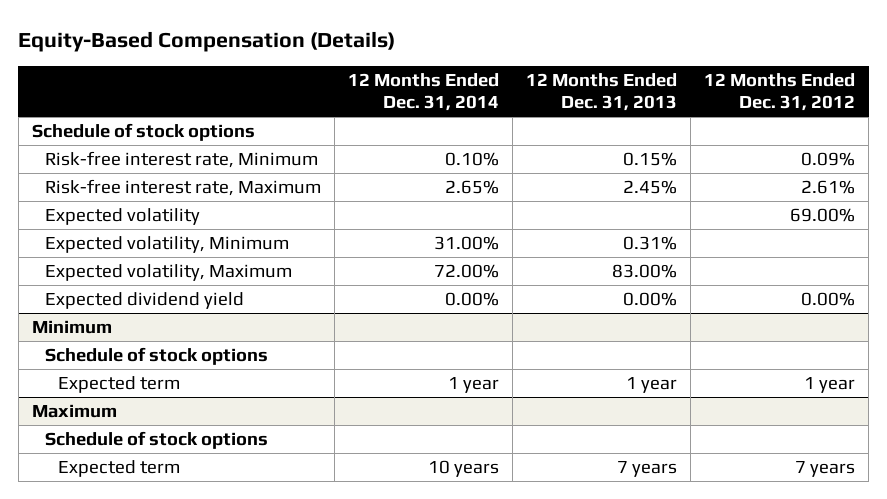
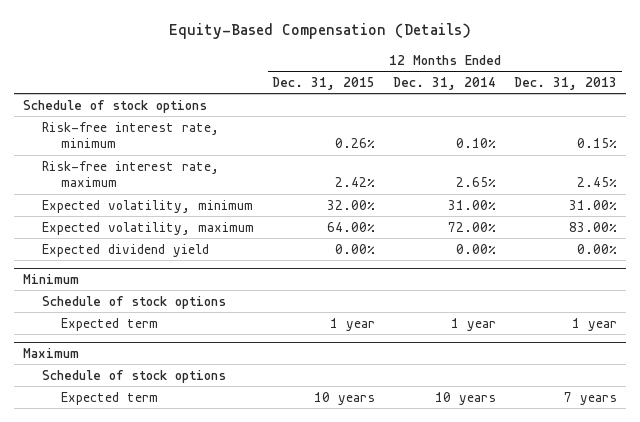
[704,73,856,112] 12 Months Ended Dec. 31, 2012 -> none
none -> [272,76,376,90] Dec. 31, 2015
[45,208,201,226] Expected volatility -> none
[45,151,319,169] Risk-free interest rate, Minimum -> [42,121,220,149] Risk-free interest rate, minimum
[45,179,322,197] Risk-free interest rate, Maximum -> [42,160,220,188] Risk-free interest rate, maximum
[45,236,290,254] Expected volatility, Minimum -> [42,199,254,213] Expected volatility, minimum
[623,236,678,251] 0.31% -> [569,199,618,210] 31.00%
[45,264,293,282] Expected volatility, Maximum -> [42,221,255,235] Expected volatility, maximum

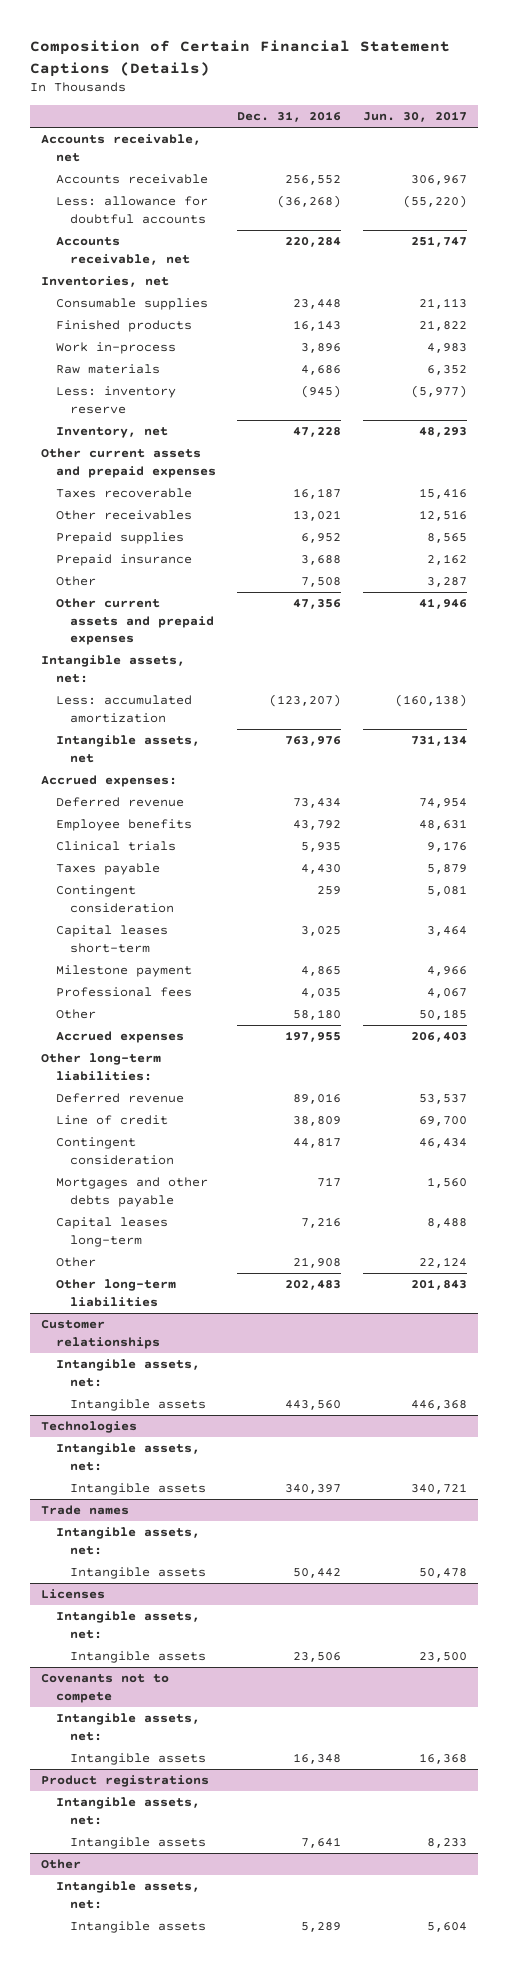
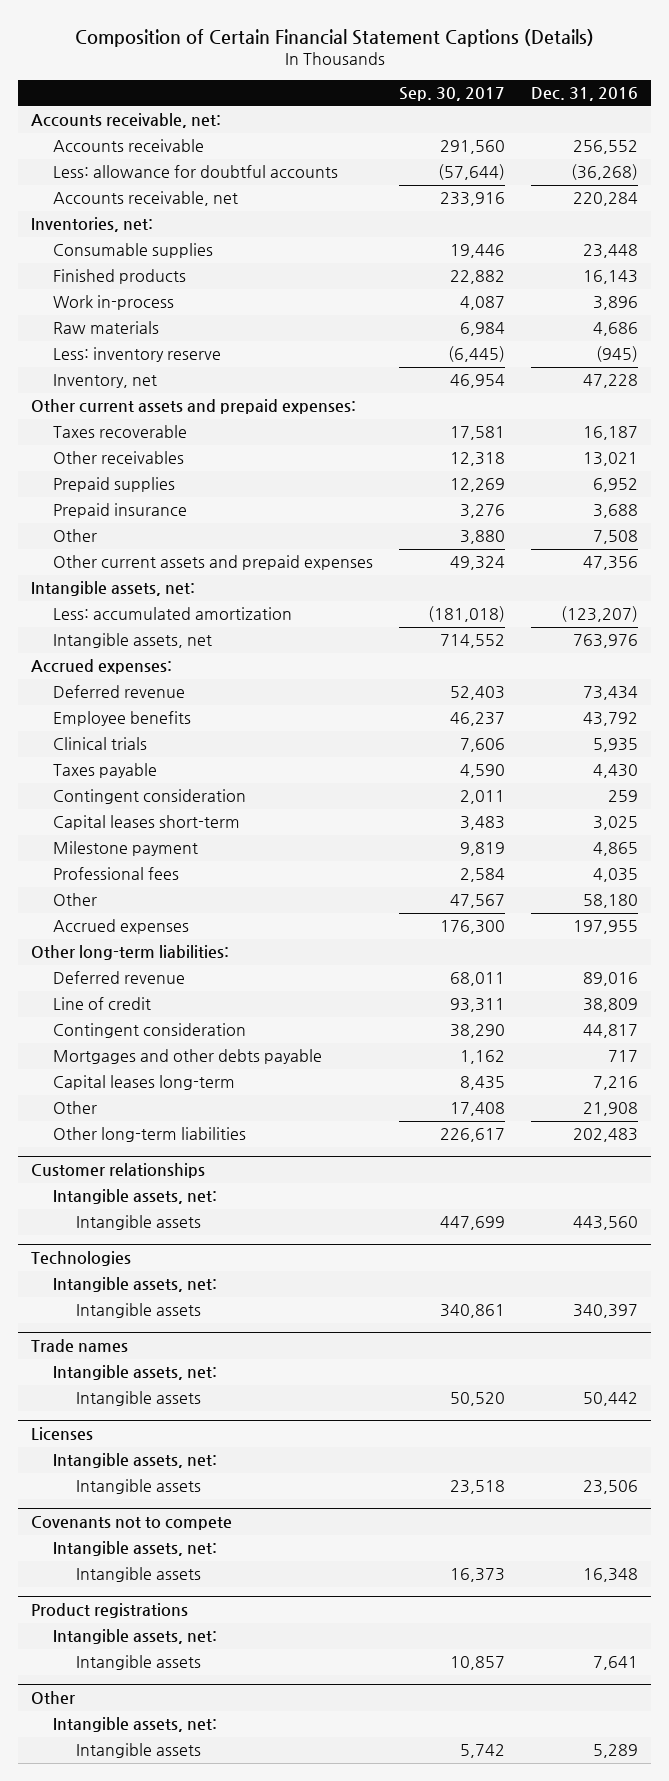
[363,111,468,123] Jun. 30, 2017 -> none
none -> [399,87,506,102] Sep. 30, 2017
[40,134,201,162] Accounts receivable, net -> [31,113,222,129] Accounts receivable, net:
[40,276,169,288] Inventories, net -> [31,217,154,233] Inventories, net:
[40,448,216,478] Other current assets and prepaid expenses -> [31,399,357,415] Other current assets and prepaid expenses:

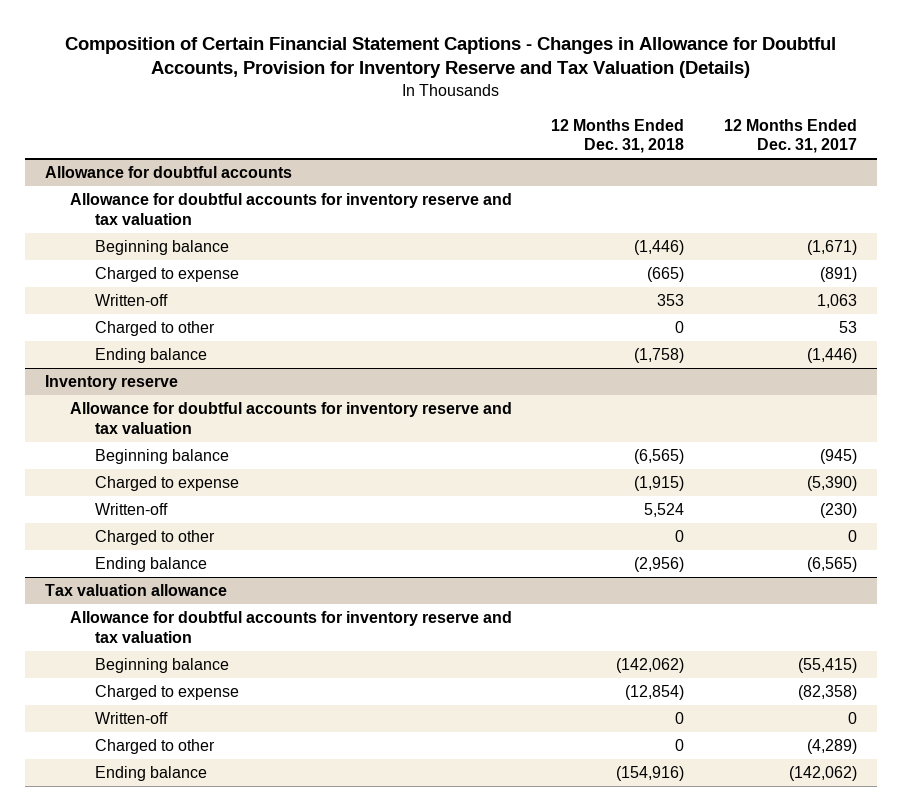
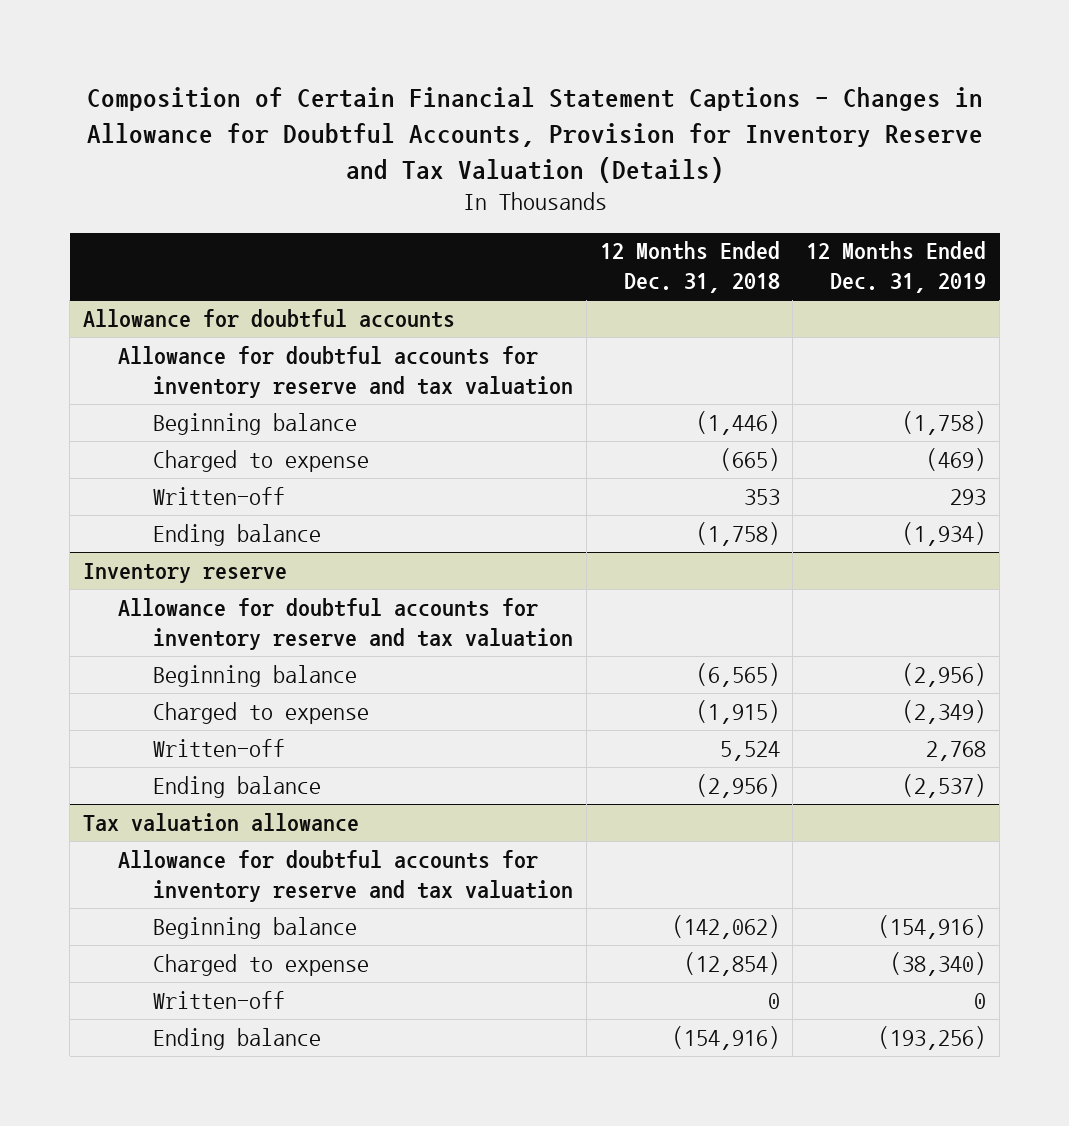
[723,118,857,154] 12 Months Ended Dec. 31, 2017 -> none
none -> [806,241,987,294] 12 Months Ended Dec. 31, 2019
[94,321,215,337] Charged to other -> none
[94,530,215,546] Charged to other -> none
[94,739,215,755] Charged to other -> none

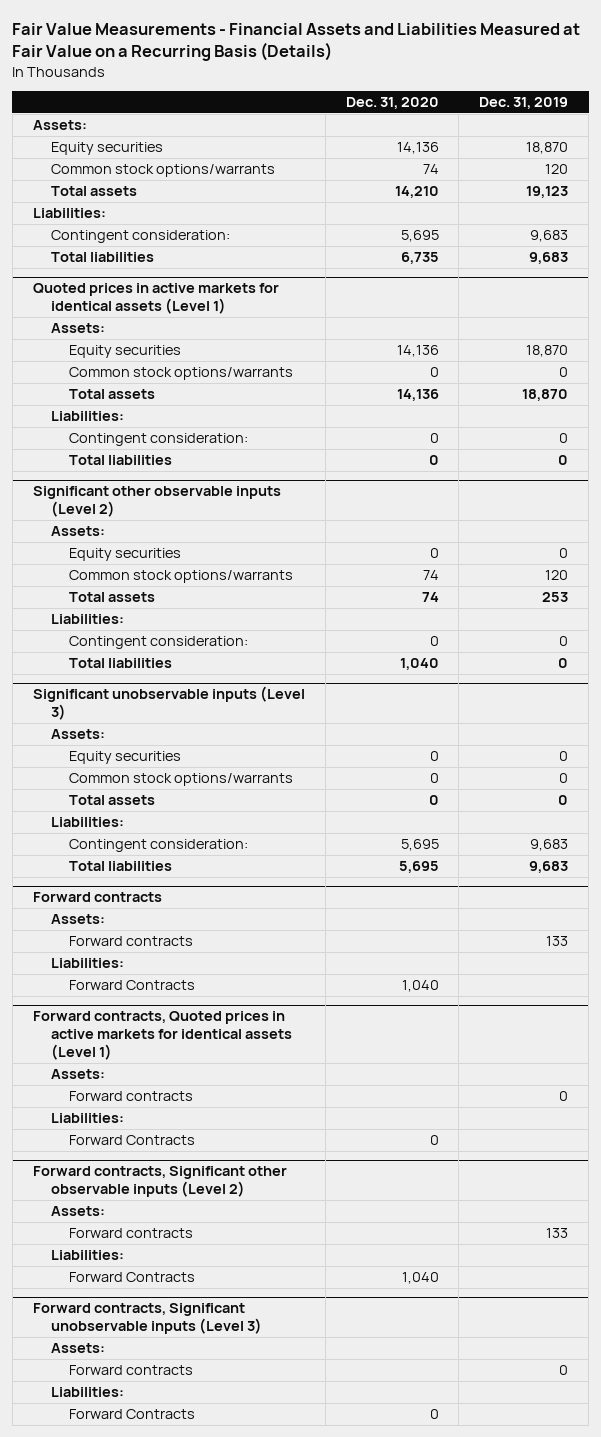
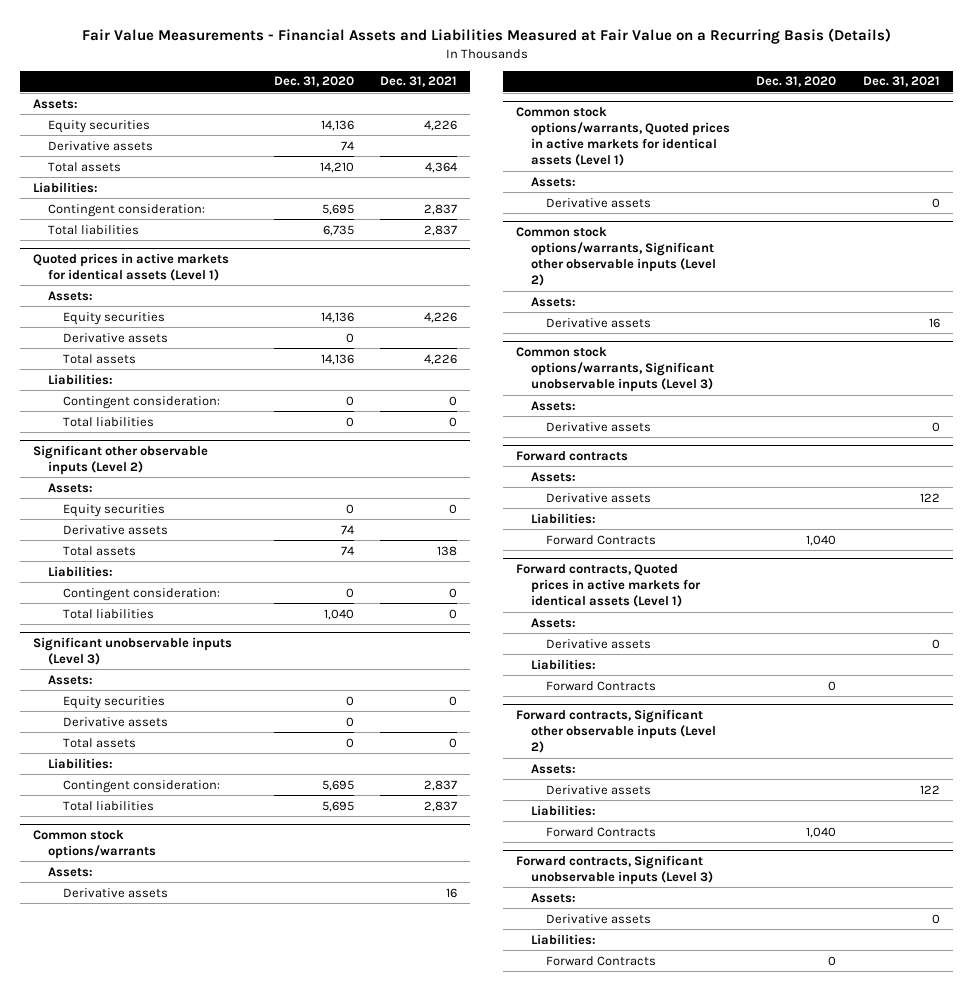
[479,97,569,110] Dec. 31, 2019 -> none
none -> [380,76,458,88] Dec. 31, 2021
[50,164,275,178] Common stock options/warrants -> none
none -> [48,140,154,151] Derivative assets
[69,367,294,381] Common stock options/warrants -> none
none -> [63,332,169,343] Derivative assets
[69,570,294,584] Common stock options/warrants -> none
none -> [63,524,169,535] Derivative assets
[69,773,294,787] Common stock options/warrants -> none
none -> [63,716,169,727] Derivative assets
none -> [33,829,157,859] Common stock options/warrants
none -> [48,866,94,877] Assets:
none -> [63,887,169,898] Derivative assets
none -> [516,106,731,167] Common stock options/warrants, Quoted prices in active markets for identical assets (Level 1)
none -> [531,176,577,187] Assets:
none -> [546,197,652,208] Derivative assets
none -> [516,226,717,287] Common stock options/warrants, Significant other observable inputs (Level 2)
none -> [531,296,577,307] Assets:
none -> [546,317,652,328] Derivative assets
none -> [516,346,715,393] Common stock options/warrants, Significant unobservable inputs (Level 3)
none -> [531,400,577,411] Assets:
none -> [546,421,652,432] Derivative assets
[69,936,194,947] Forward contracts -> [546,492,652,503] Derivative assets
[69,1091,194,1102] Forward contracts -> [546,638,652,649] Derivative assets
[69,1228,194,1239] Forward contracts -> [546,784,652,795] Derivative assets
[69,1365,194,1376] Forward contracts -> [546,913,652,924] Derivative assets

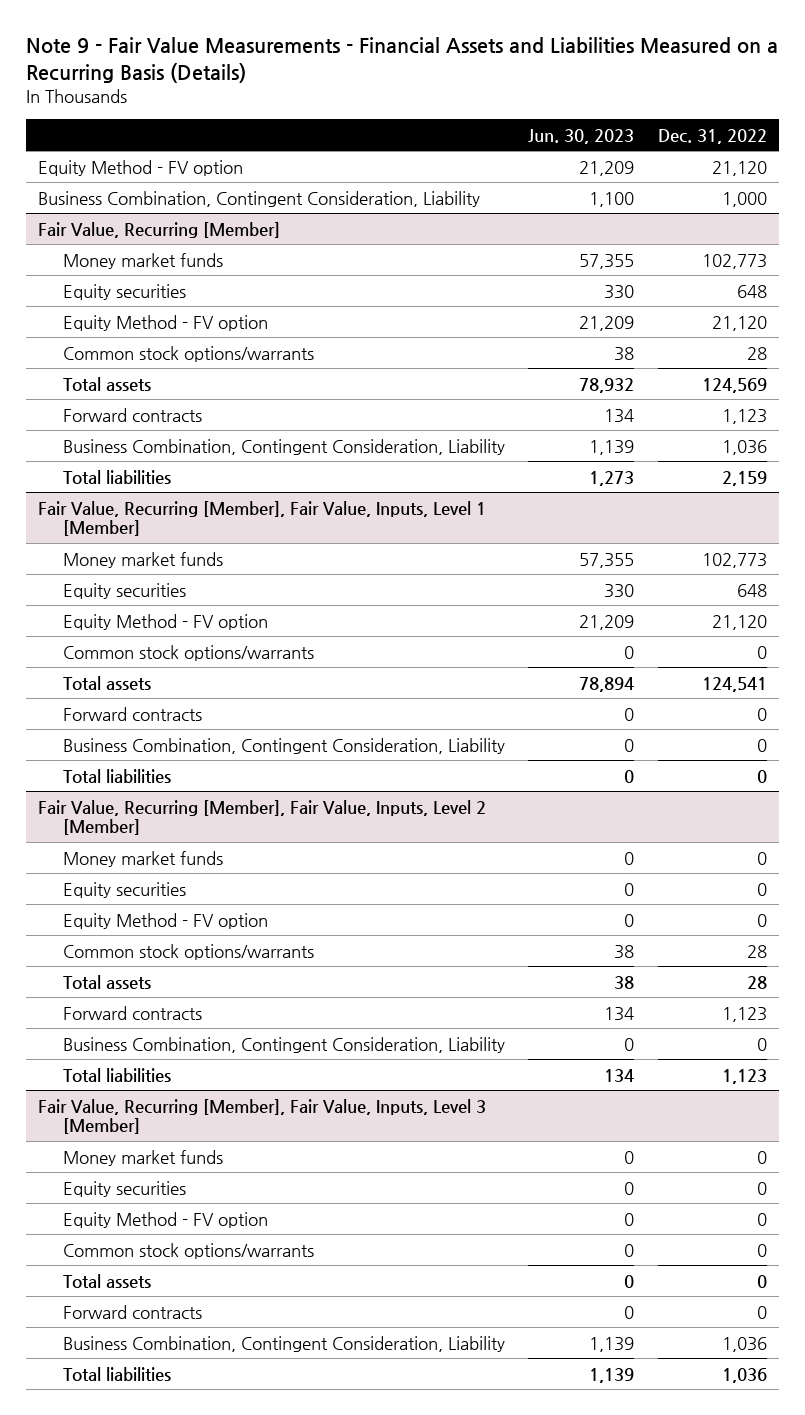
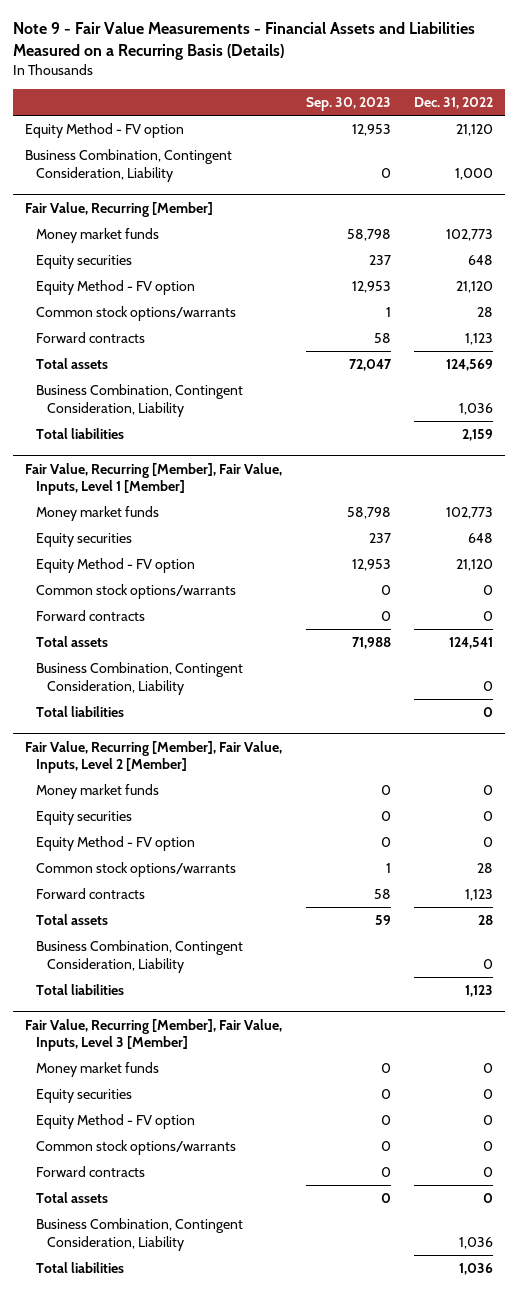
[528,128,635,144] Jun. 30, 2023 -> none
none -> [305,96,391,111] Sep. 30, 2023
[62,376,151,391] Total assets -> [35,357,108,369] Total assets
[62,675,151,690] Total assets -> [35,635,108,647] Total assets
[62,974,151,989] Total assets -> [35,913,108,925] Total assets
[62,1273,151,1288] Total assets -> [35,1191,108,1203] Total assets

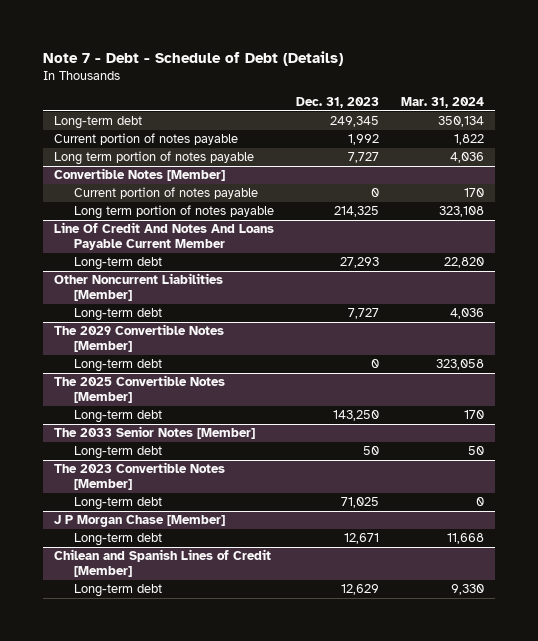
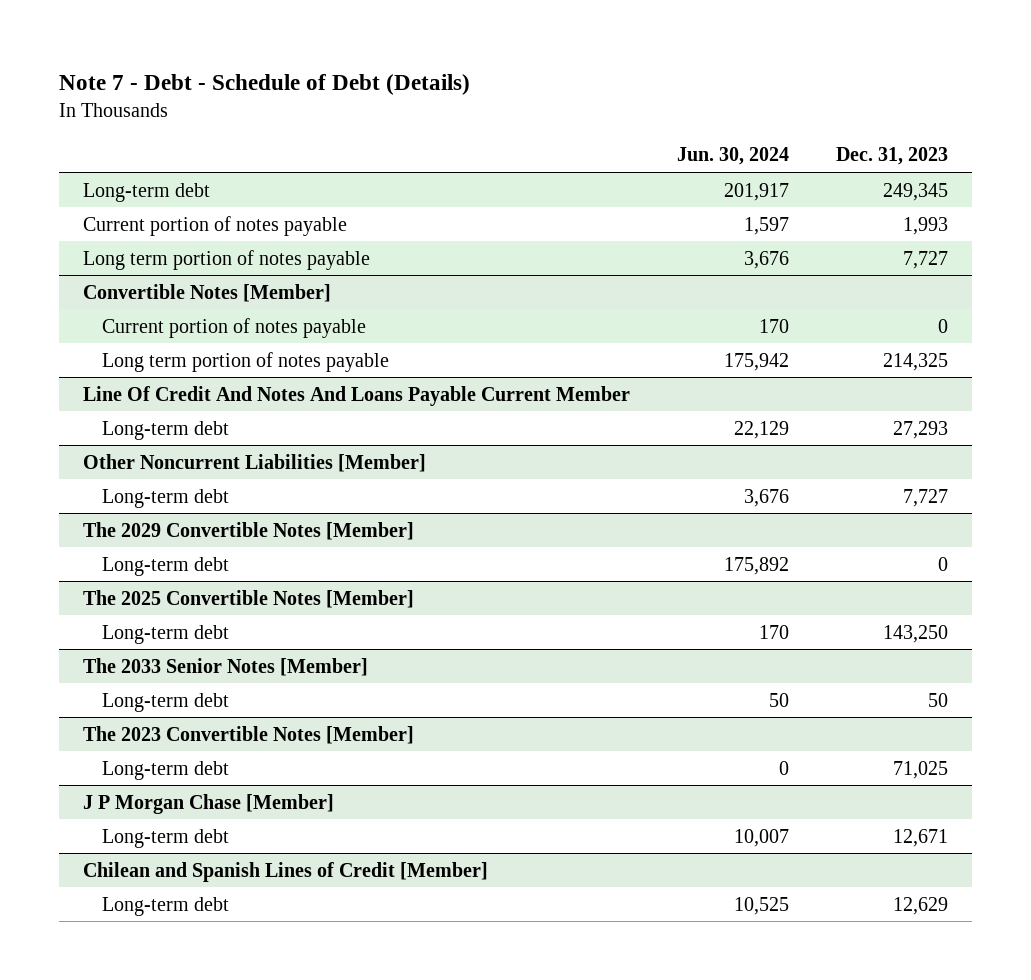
[400,96,484,108] Mar. 31, 2024 -> none
none -> [676,147,789,166] Jun. 30, 2024
[348,134,380,146] 1,992 -> [903,216,949,235] 1,993

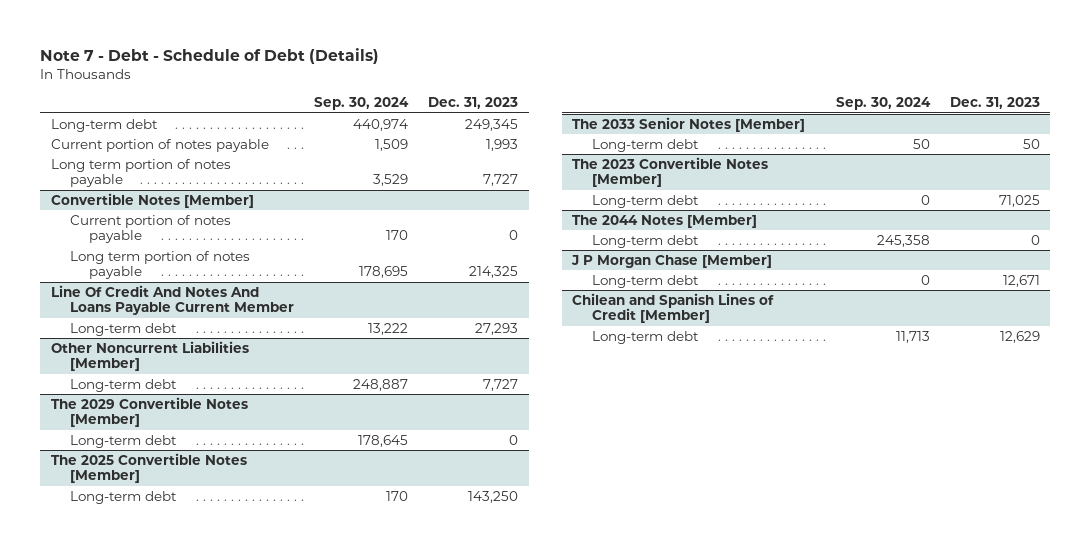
[676,147,789,166] Jun. 30, 2024 -> none
none -> [314,97,410,111] Sep. 30, 2024
none -> [572,214,758,228] The 2044 Notes [Member]
none -> [591,234,699,248] Long-term debt

